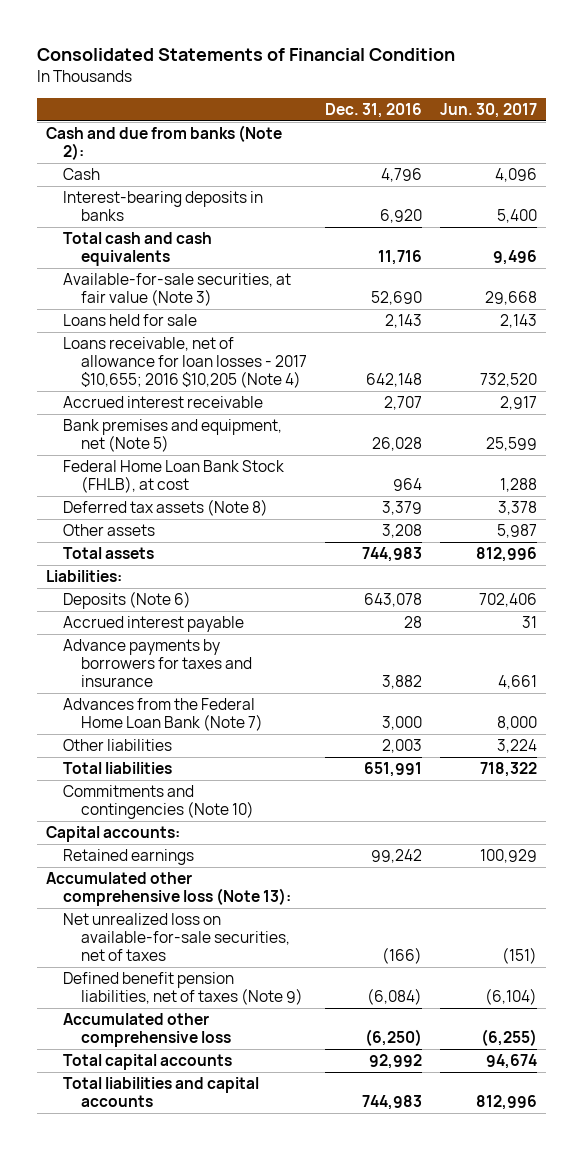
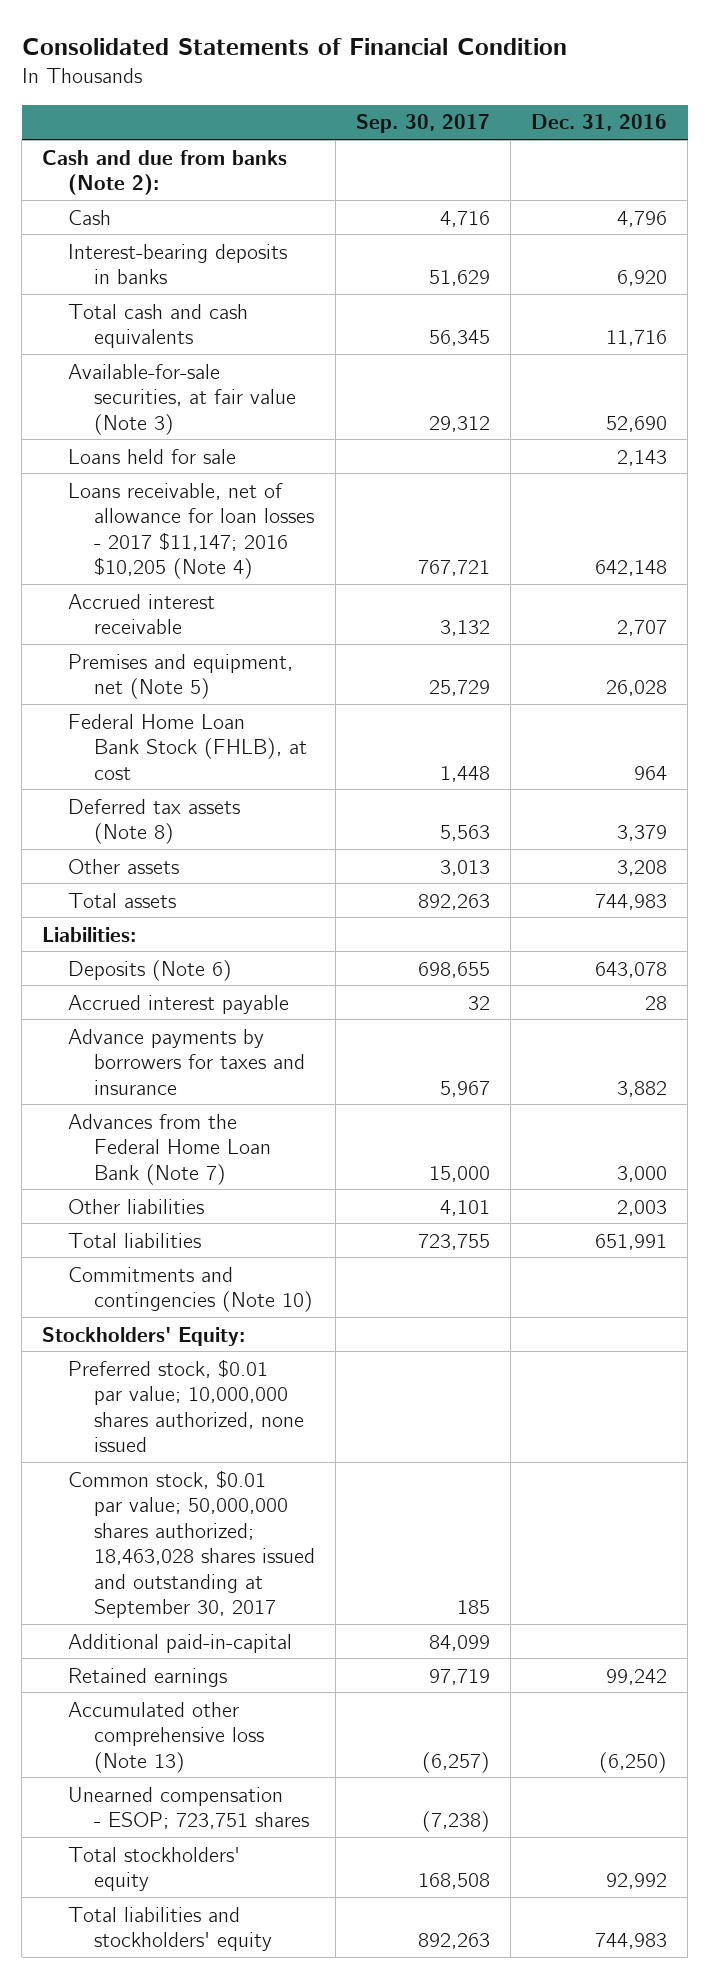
[440,103,538,119] Jun. 30, 2017 -> none
none -> [356,114,491,134] Sep. 30, 2017
[63,337,307,389] Loans receivable, net of allowance for loan losses - 2017 $10,655; 2016 $10,205 (Note 4) -> [68,482,315,580] Loans receivable, net of allowance for loan losses - 2017 $11,147; 2016 $10,205 (Note 4)
[63,419,283,453] Bank premises and equipment, net (Note 5) -> [68,653,294,700] Premises and equipment, net (Note 5)
[45,826,180,843] Capital accounts: -> [42,1326,246,1346] Stockholders' Equity:
none -> [68,1358,305,1453] Preferred stock, $0.01 par value; 10,000,000 shares authorized, none issued
none -> [68,1469,316,1619] Common stock, $0.01 par value; 50,000,000 shares authorized; 18,463,028 shares issued and outstanding at September 30, 2017
none -> [68,1633,293,1653] Additional paid-in-capital
[45,872,292,907] Accumulated other comprehensive loss (Note 13): -> none
[63,913,290,962] Net unrealized loss on available-for-sale securities, net of taxes -> none
[63,972,303,1006] Defined benefit pension liabilities, net of taxes (Note 9) -> none
[63,1013,231,1048] Accumulated other comprehensive loss -> [68,1701,265,1773] Accumulated other comprehensive loss (Note 13)
none -> [68,1786,310,1830] Unearned compensation - ESOP; 723,751 shares
[63,1054,233,1071] Total capital accounts -> [68,1846,241,1892] Total stockholders' equity
[63,1077,260,1108] Total liabilities and capital accounts -> [68,1906,273,1952] Total liabilities and stockholders' equity

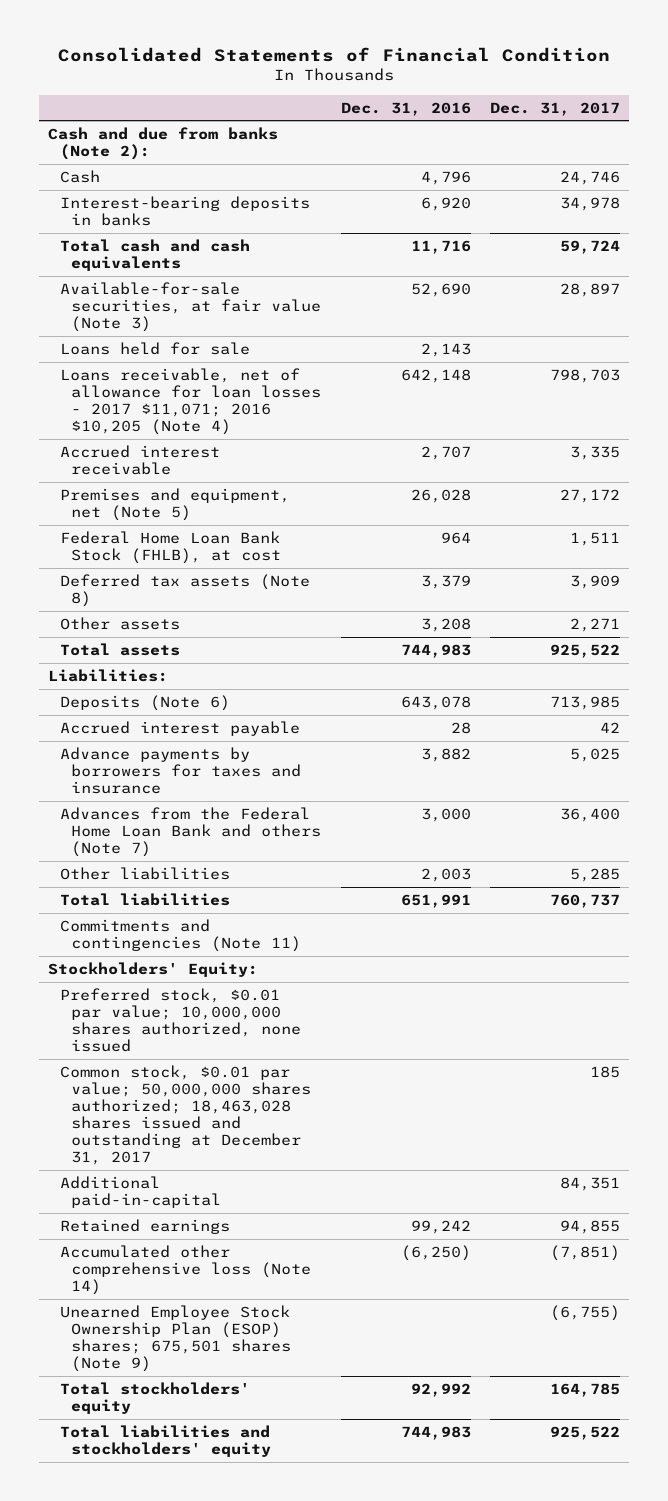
[356,114,491,134] Sep. 30, 2017 -> none
none -> [489,101,620,116] Dec. 31, 2017
[68,482,315,580] Loans receivable, net of allowance for loan losses - 2017 $11,147; 2016 $10,205 (Note 4) -> [59,367,322,435] Loans receivable, net of allowance for loan losses - 2017 $11,071; 2016 $10,205 (Note 4)
[68,1113,272,1185] Advances from the Federal Home Loan Bank (Note 7) -> [59,806,322,857] Advances from the Federal Home Loan Bank and others (Note 7)
[68,1266,314,1313] Commitments and contingencies (Note 10) -> [59,918,302,952] Commitments and contingencies (Note 11)
[68,1469,316,1619] Common stock, $0.01 par value; 50,000,000 shares authorized; 18,463,028 shares issued and outstanding at September 30, 2017 -> [59,1064,312,1166] Common stock, $0.01 par value; 50,000,000 shares authorized; 18,463,028 shares issued and outstanding at December 31, 2017
[68,1701,265,1773] Accumulated other comprehensive loss (Note 13) -> [59,1244,312,1295] Accumulated other comprehensive loss (Note 14)
[68,1786,310,1830] Unearned compensation - ESOP; 723,751 shares -> [59,1304,292,1372] Unearned Employee Stock Ownership Plan (ESOP) shares; 675,501 shares (Note 9)

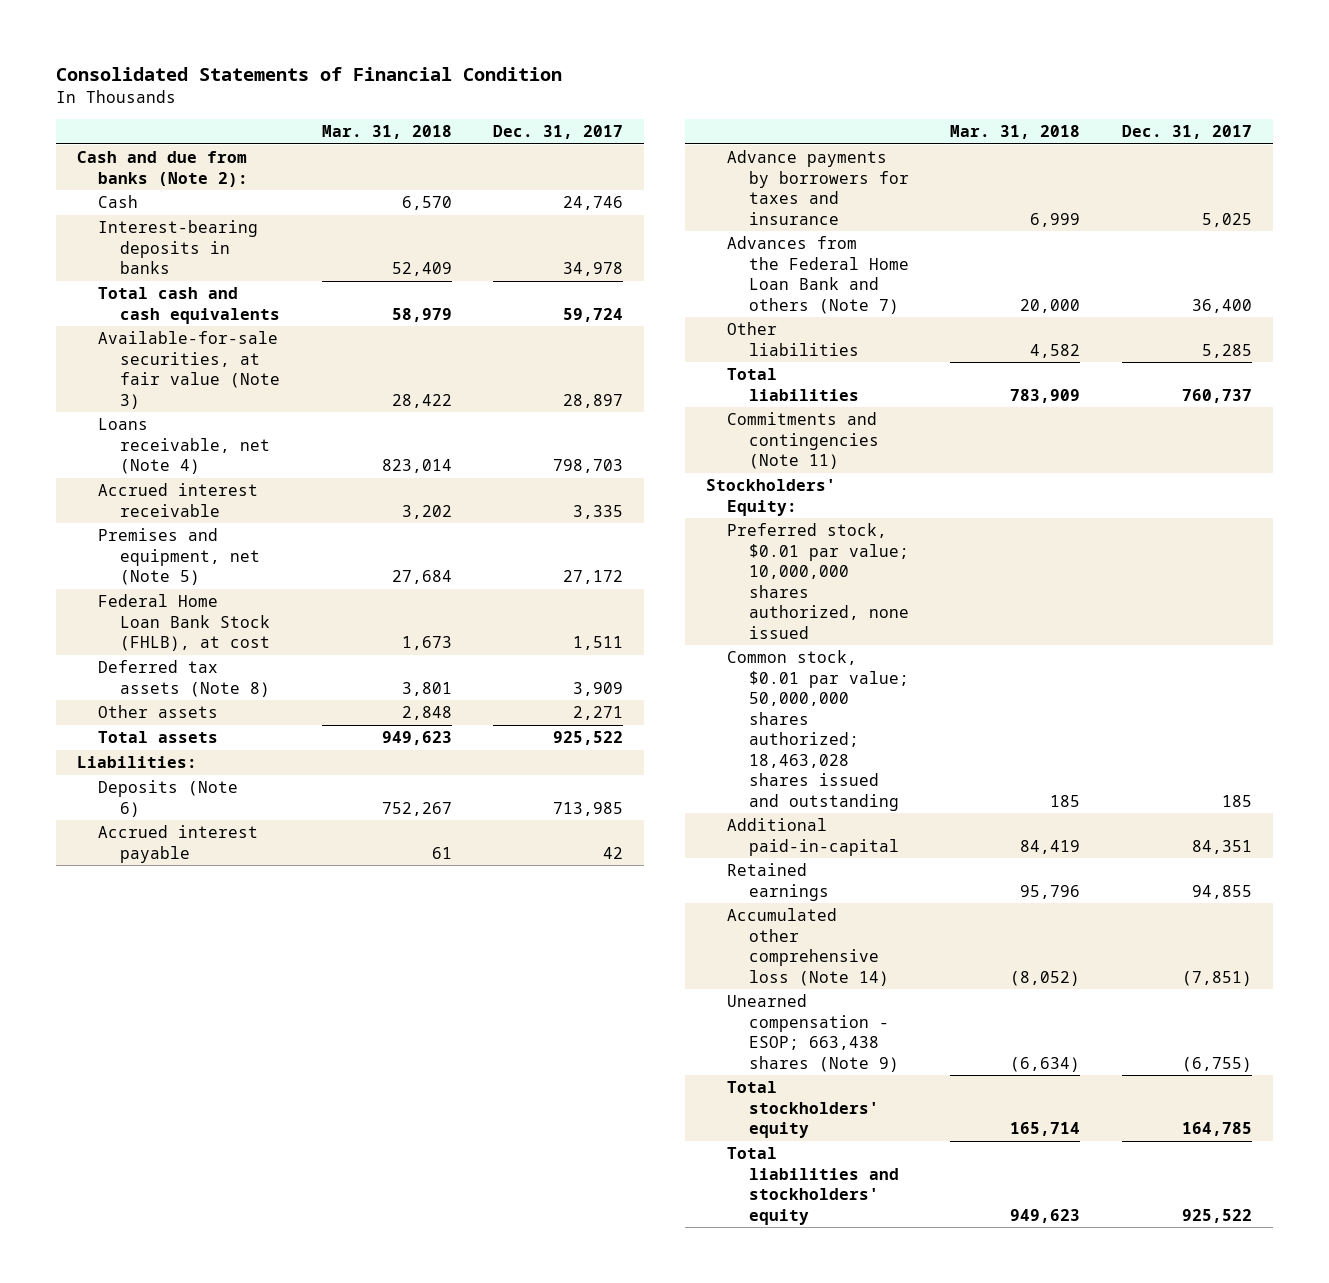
[340,101,471,116] Dec. 31, 2016 -> none
none -> [321,125,452,140] Mar. 31, 2018
[59,341,250,355] Loans held for sale -> none
[59,367,322,435] Loans receivable, net of allowance for loan losses - 2017 $11,071; 2016 $10,205 (Note 4) -> [98,418,270,475] Loans receivable, net (Note 4)
[59,1064,312,1166] Common stock, $0.01 par value; 50,000,000 shares authorized; 18,463,028 shares issued and outstanding at December 31, 2017 -> [727,650,909,811] Common stock, $0.01 par value; 50,000,000 shares authorized; 18,463,028 shares issued and outstanding
[59,1304,292,1372] Unearned Employee Stock Ownership Plan (ESOP) shares; 675,501 shares (Note 9) -> [727,994,899,1072] Unearned compensation - ESOP; 663,438 shares (Note 9)

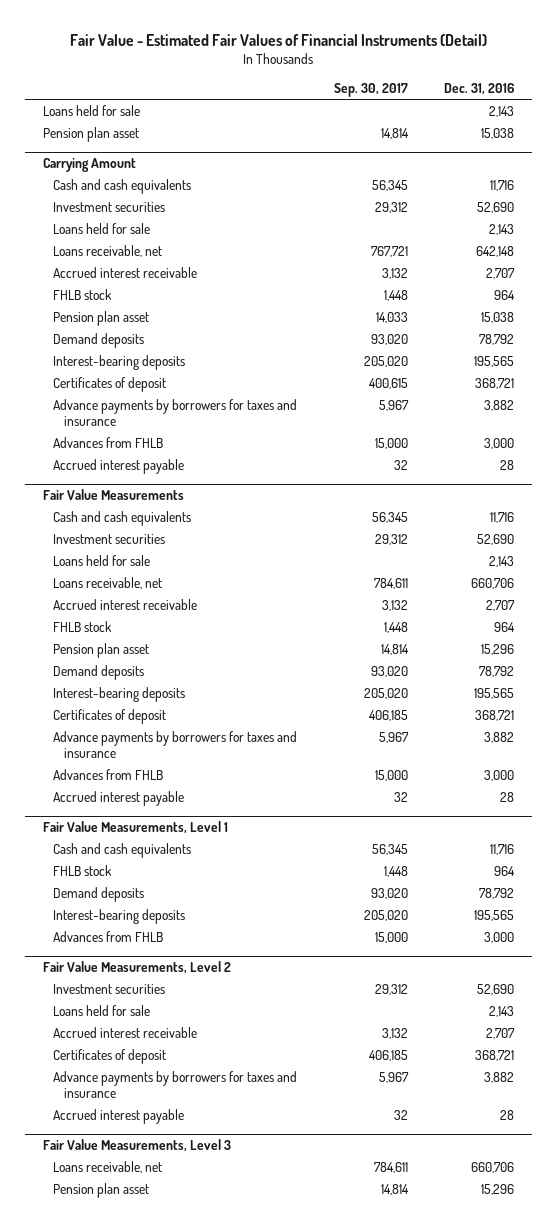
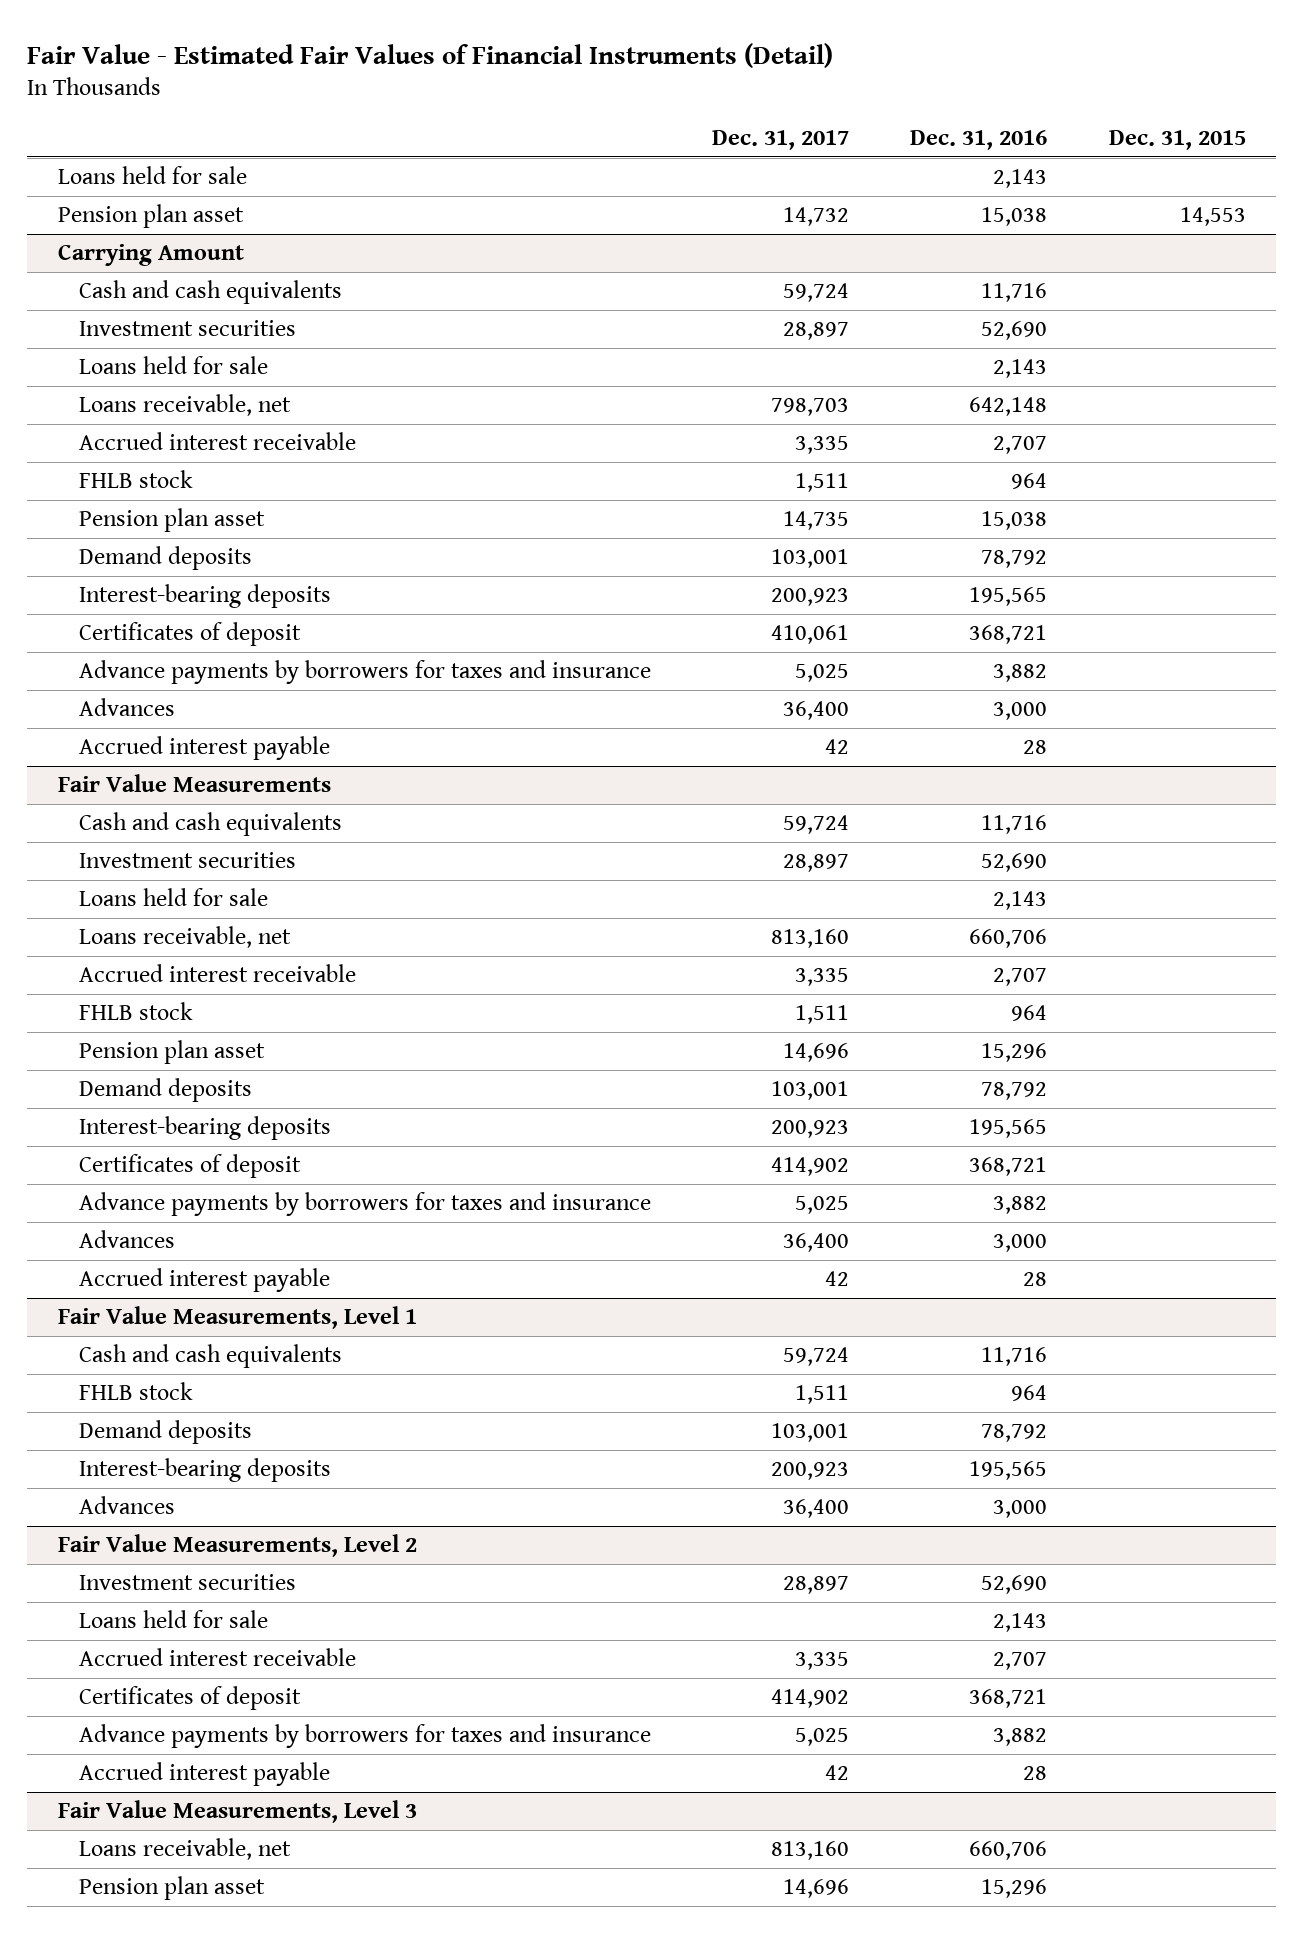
[333,83,408,98] Sep. 30, 2017 -> none
none -> [712,130,850,151] Dec. 31, 2017
none -> [1108,130,1246,151] Dec. 31, 2015
[53,436,164,448] Advances from FHLB -> none
none -> [79,698,176,717] Advances
[53,768,164,780] Advances from FHLB -> none
none -> [79,1230,176,1249] Advances
[53,930,164,942] Advances from FHLB -> none
none -> [79,1496,176,1515] Advances

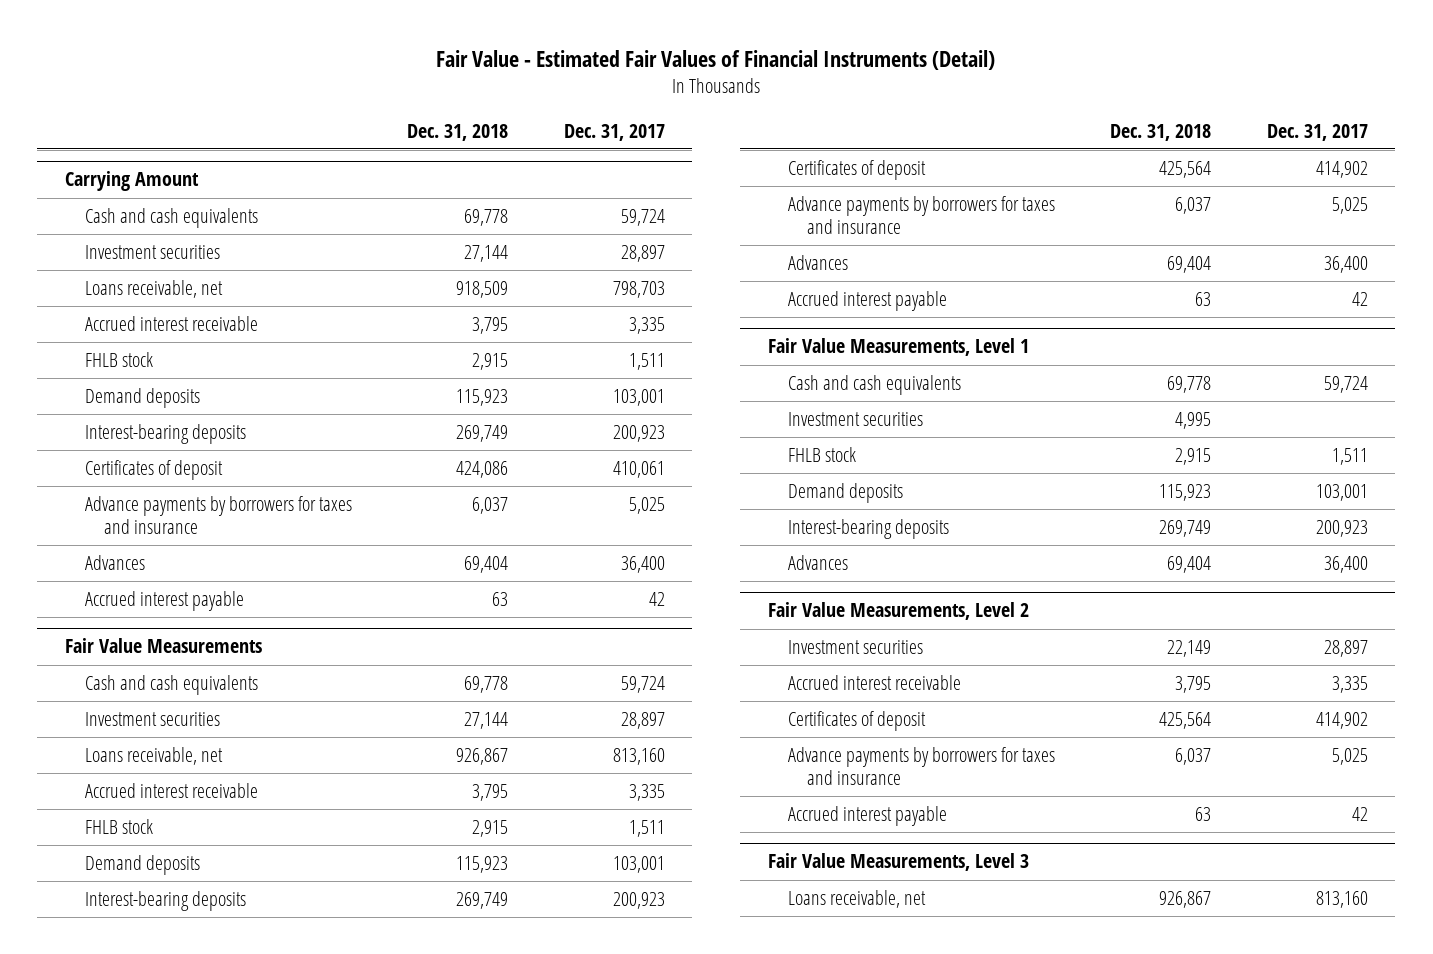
[910,130,1048,151] Dec. 31, 2016 -> none
[1108,130,1246,151] Dec. 31, 2015 -> none
none -> [407,123,509,141] Dec. 31, 2018
[57,166,247,185] Loans held for sale -> none
[57,204,244,229] Pension plan asset -> none
[79,356,269,375] Loans held for sale -> none
[79,508,266,533] Pension plan asset -> none
[79,888,269,907] Loans held for sale -> none
[79,1040,266,1065] Pension plan asset -> none
none -> [787,412,923,427] Investment securities
[79,1610,269,1629] Loans held for sale -> none
[79,1876,266,1901] Pension plan asset -> none

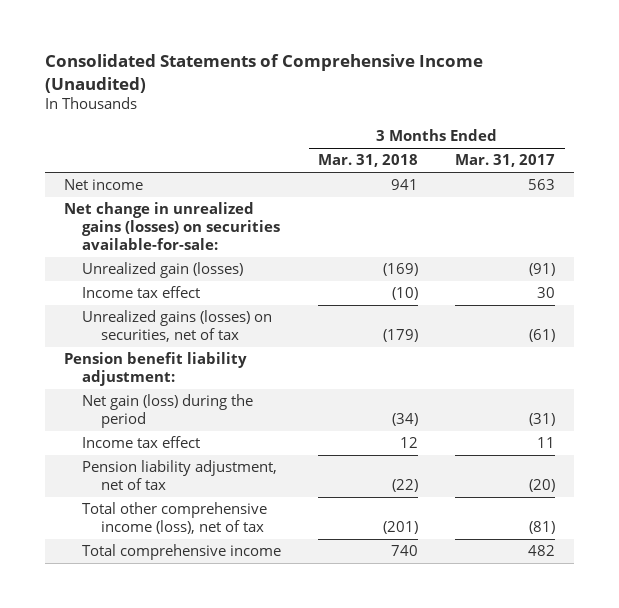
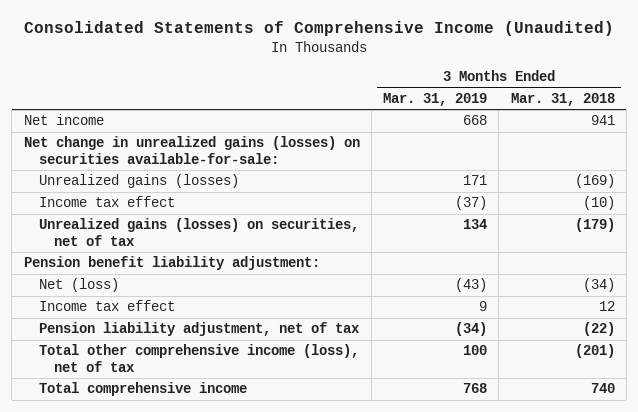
[455,154,556,168] Mar. 31, 2017 -> none
none -> [383,93,488,107] Mar. 31, 2019
[82,262,244,279] Unrealized gain (losses) -> [38,174,239,189] Unrealized gains (losses)
[82,394,254,429] Net gain (loss) during the period -> [38,278,119,293] Net (loss)

